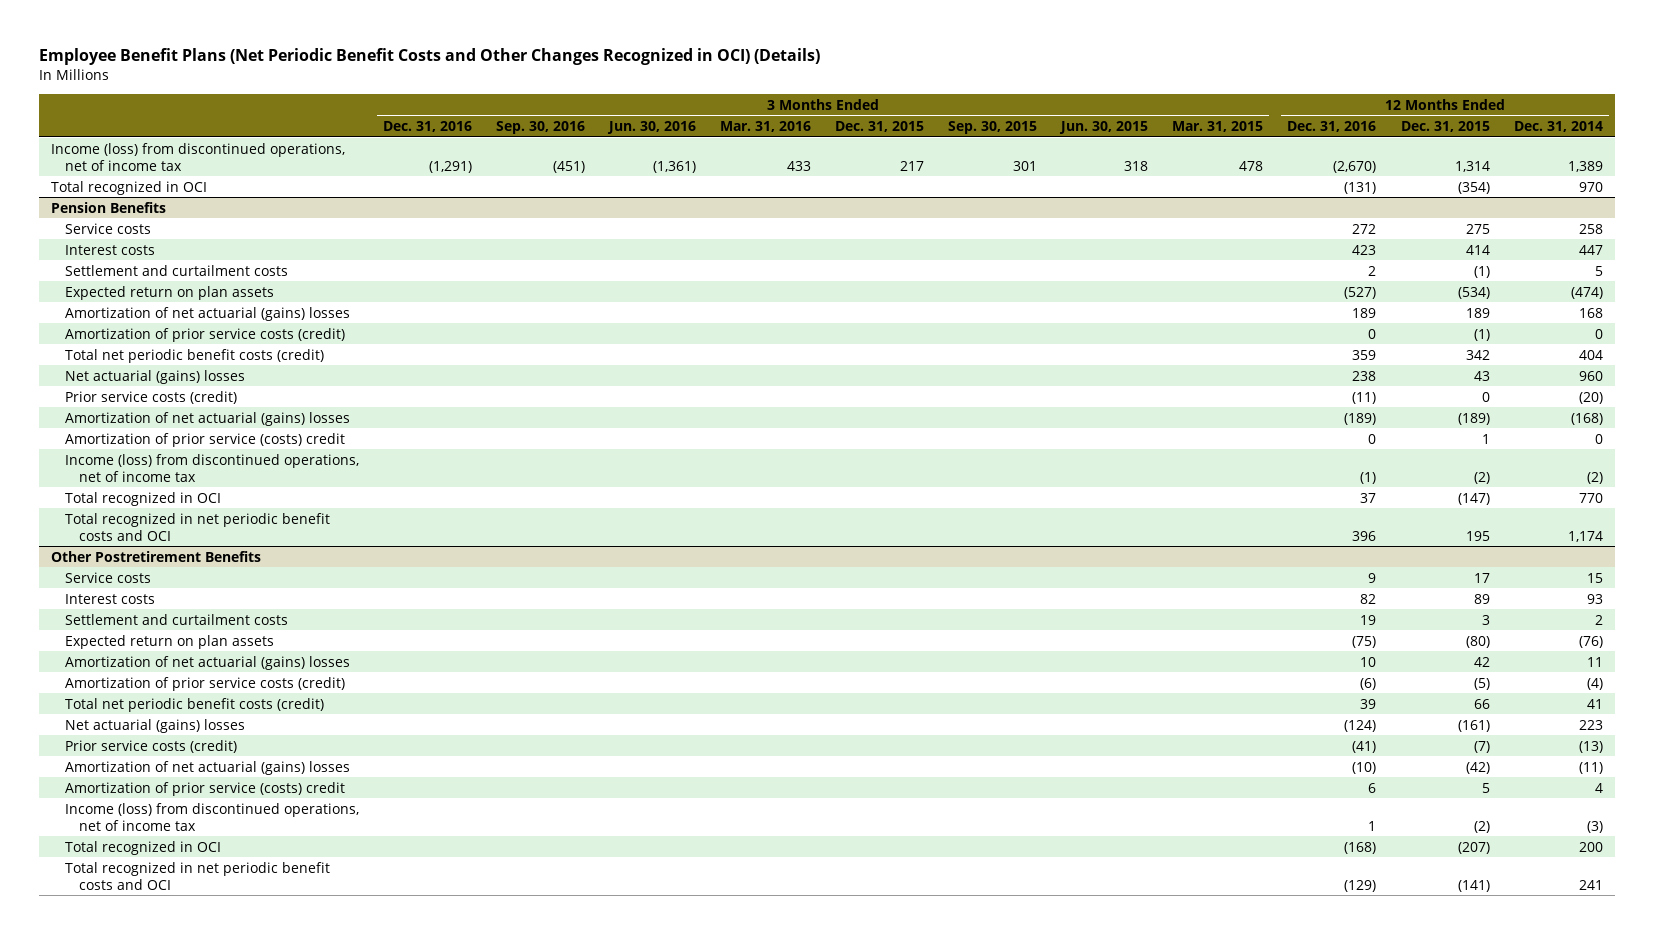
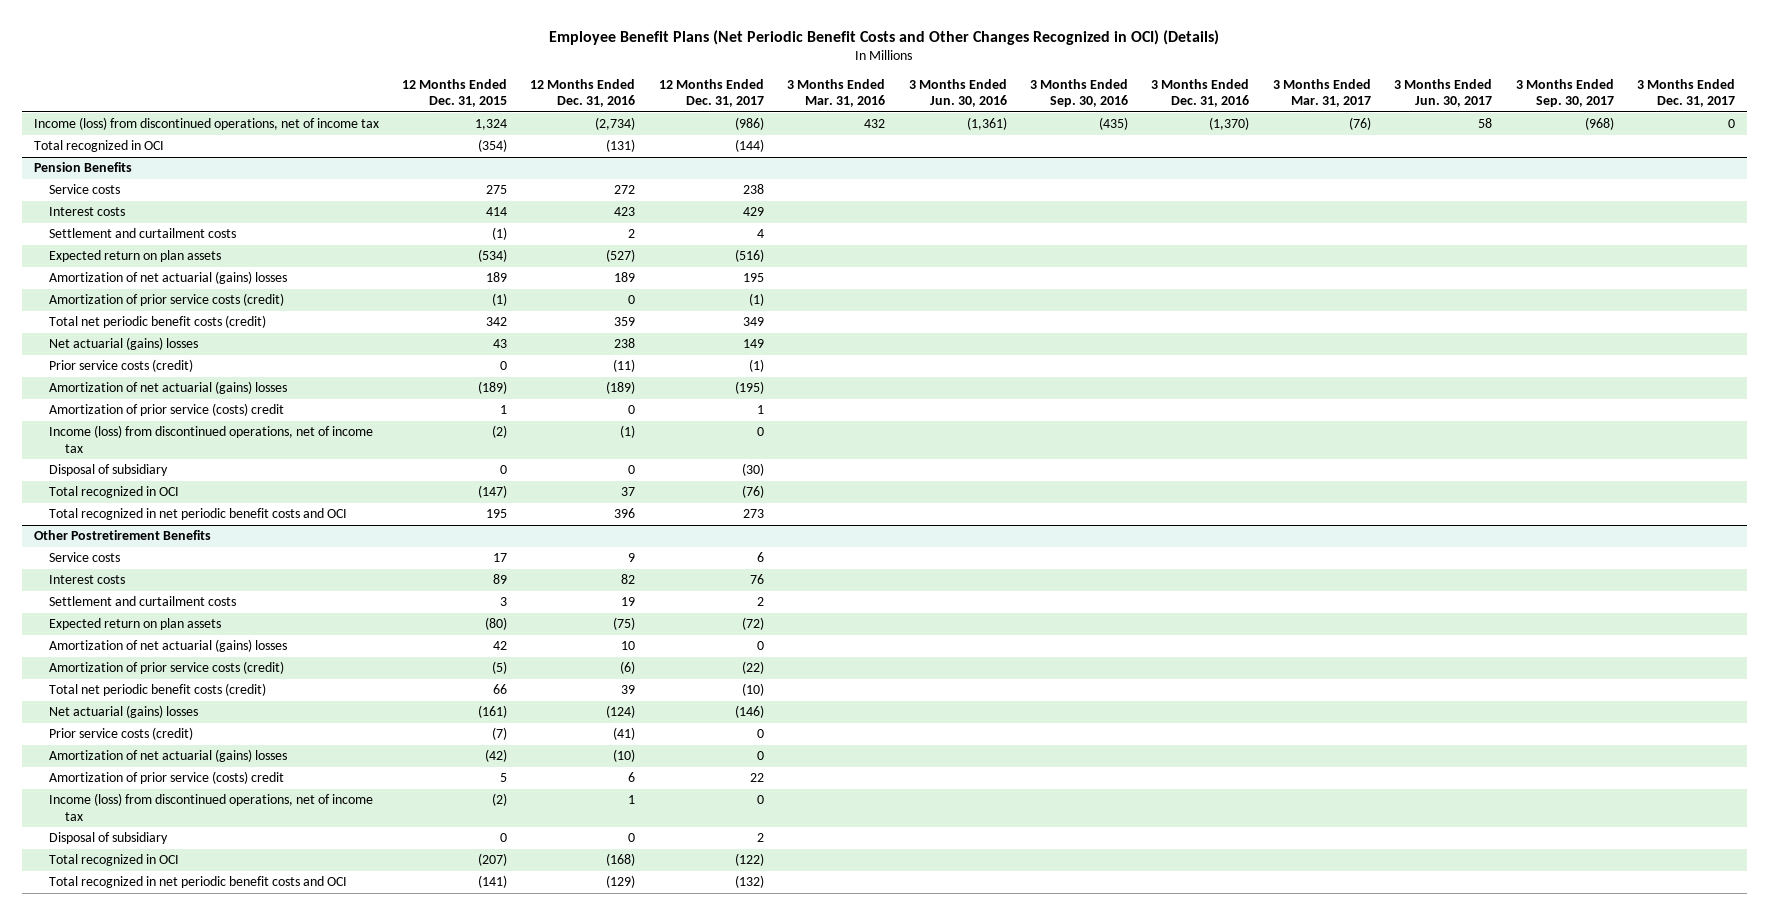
[835,120,925,132] Dec. 31, 2015 -> none
[948,120,1038,134] Sep. 30, 2015 -> none
[1059,120,1149,134] Jun. 30, 2015 -> none
[1172,120,1264,132] Mar. 31, 2015 -> none
[1513,120,1603,132] Dec. 31, 2014 -> none
none -> [658,78,764,108] 12 Months Ended Dec. 31, 2017
none -> [1272,78,1371,108] 3 Months Ended Mar. 31, 2017
none -> [1394,78,1493,108] 3 Months Ended Jun. 30, 2017
none -> [1515,78,1614,108] 3 Months Ended Sep. 30, 2017
none -> [1637,78,1736,108] 3 Months Ended Dec. 31, 2017
[428,160,472,173] (1,291) -> [1209,117,1250,131] (1,370)
[552,160,585,173] (451) -> [1099,117,1129,131] (435)
[787,160,812,171] 433 -> [864,119,886,129] 432
[1333,160,1377,173] (2,670) -> [595,117,636,131] (2,734)
[1454,160,1490,172] 1,314 -> [474,119,507,131] 1,324
none -> [49,464,169,477] Disposal of subsidiary
none -> [49,832,169,845] Disposal of subsidiary

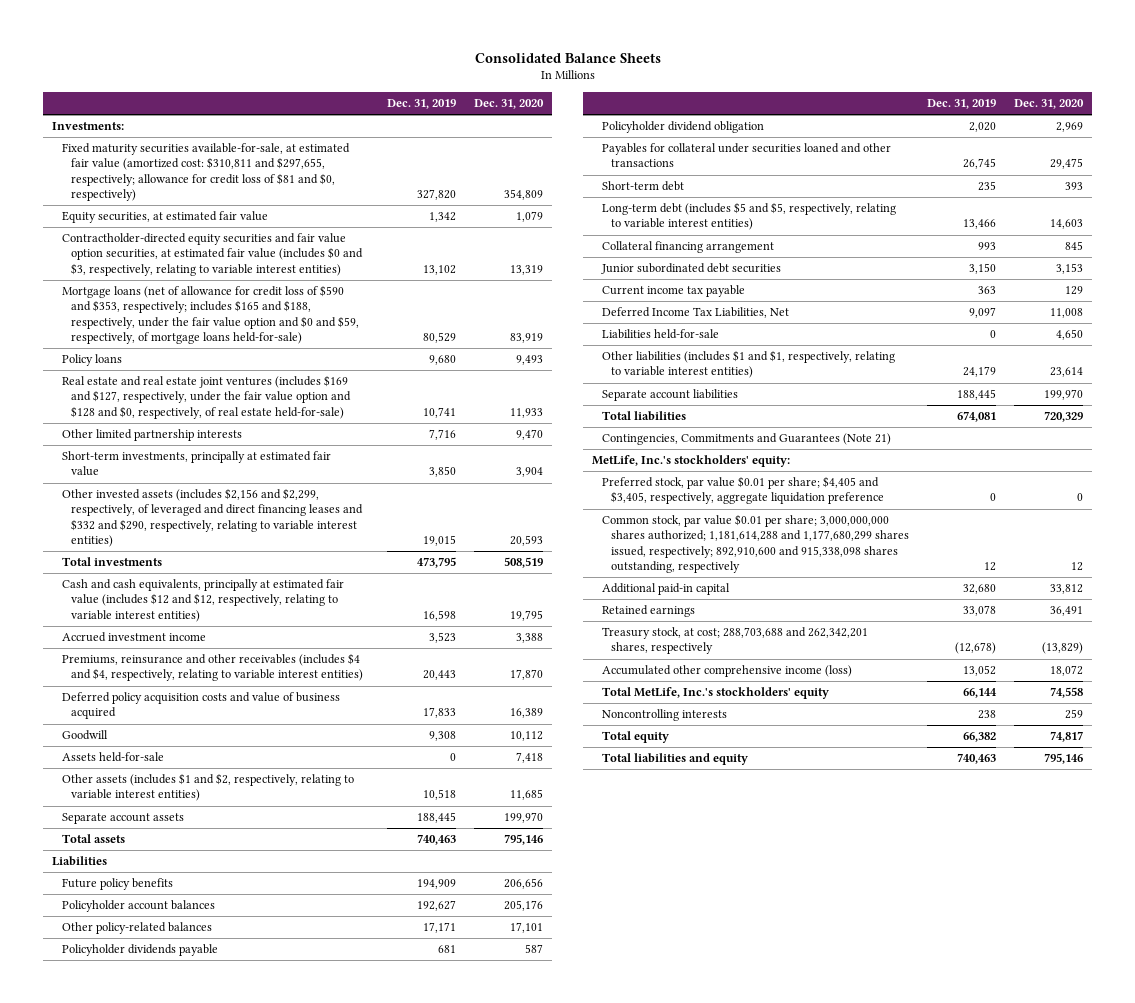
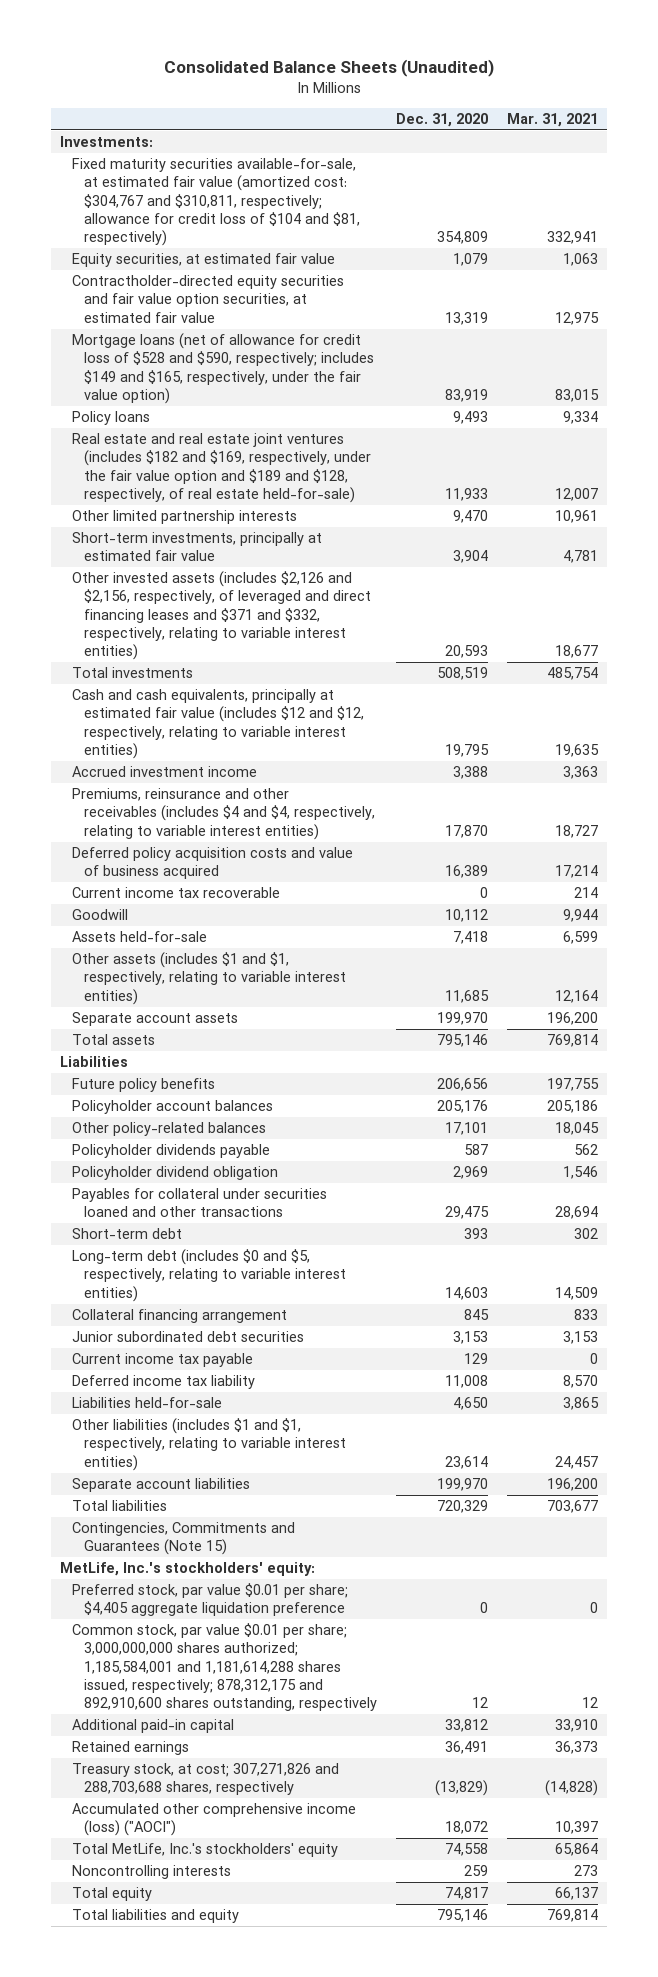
[474,52,661,63] Consolidated Balance Sheets -> [163,59,494,78] Consolidated Balance Sheets (Unaudited)
[387,98,457,109] Dec. 31, 2019 -> none
none -> [506,112,598,127] Mar. 31, 2021
[61,143,350,202] Fixed maturity securities available-for-sale, at estimated fair value (amortized cost: $310,811 and $297,655, respectively; allowance for credit loss of $81 and $0, respectively) -> [72,158,360,247] Fixed maturity securities available-for-sale, at estimated fair value (amortized cost: $304,767 and $310,811, respectively; allowance for credit loss of $104 and $81, respectively)
[61,233,364,276] Contractholder-directed equity securities and fair value option securities, at estimated fair value (includes $0 and $3, respectively, relating to variable interest entities) -> [72,275,345,323] Contractholder-directed equity securities and fair value option securities, at estimated fair value
[61,285,360,345] Mortgage loans (net of allowance for credit loss of $590 and $353, respectively; includes $165 and $188, respectively, under the fair value option and $0 and $59, respectively, of mortgage loans held-for-sale) -> [72,333,374,404] Mortgage loans (net of allowance for credit loss of $528 and $590, respectively; includes $149 and $165, respectively, under the fair value option)
[61,375,352,419] Real estate and real estate joint ventures (includes $169 and $127, respectively, under the fair value option and $128 and $0, respectively, of real estate held-for-sale) -> [72,433,371,503] Real estate and real estate joint ventures (includes $182 and $169, respectively, under the fair value option and $189 and $128, respectively, of real estate held-for-sale)
[61,488,364,548] Other invested assets (includes $2,156 and $2,299, respectively, of leveraged and direct financing leases and $332 and $290, respectively, relating to variable interest entities) -> [72,571,371,661] Other invested assets (includes $2,126 and $2,156, respectively, of leveraged and direct financing leases and $371 and $332, respectively, relating to variable interest entities)
none -> [72,887,281,899] Current income tax recoverable
[61,773,354,802] Other assets (includes $1 and $2, respectively, relating to variable interest entities) -> [72,952,346,1005] Other assets (includes $1 and $1, respectively, relating to variable interest entities)
[601,202,896,231] Long-term debt (includes $5 and $5, respectively, relating to variable interest entities) -> [72,1249,346,1302] Long-term debt (includes $0 and $5, respectively, relating to variable interest entities)
[601,307,789,319] Deferred Income Tax Liabilities, Net -> [72,1375,256,1390] Deferred income tax liability
[601,433,891,446] Contingencies, Commitments and Guarantees (Note 21) -> [72,1522,296,1556] Contingencies, Commitments and Guarantees (Note 15)
[601,476,885,505] Preferred stock, par value $0.01 per share; $4,405 and $3,405, respectively, aggregate liquidation preference -> [72,1583,349,1617] Preferred stock, par value $0.01 per share; $4,405 aggregate liquidation preference
[601,514,910,574] Common stock, par value $0.01 per share; 3,000,000,000 shares authorized; 1,181,614,288 and 1,177,680,299 shares issued, respectively; 892,910,600 and 915,338,098 shares outstanding, respectively -> [72,1623,377,1712] Common stock, par value $0.01 per share; 3,000,000,000 shares authorized; 1,185,584,001 and 1,181,614,288 shares issued, respectively; 878,312,175 and 892,910,600 shares outstanding, respectively
[601,627,868,655] Treasury stock, at cost; 288,703,688 and 262,342,201 shares, respectively -> [72,1763,340,1796] Treasury stock, at cost; 307,271,826 and 288,703,688 shares, respectively
[601,665,852,678] Accumulated other comprehensive income (loss) -> [72,1803,357,1837] Accumulated other comprehensive income (loss) ("AOCI")

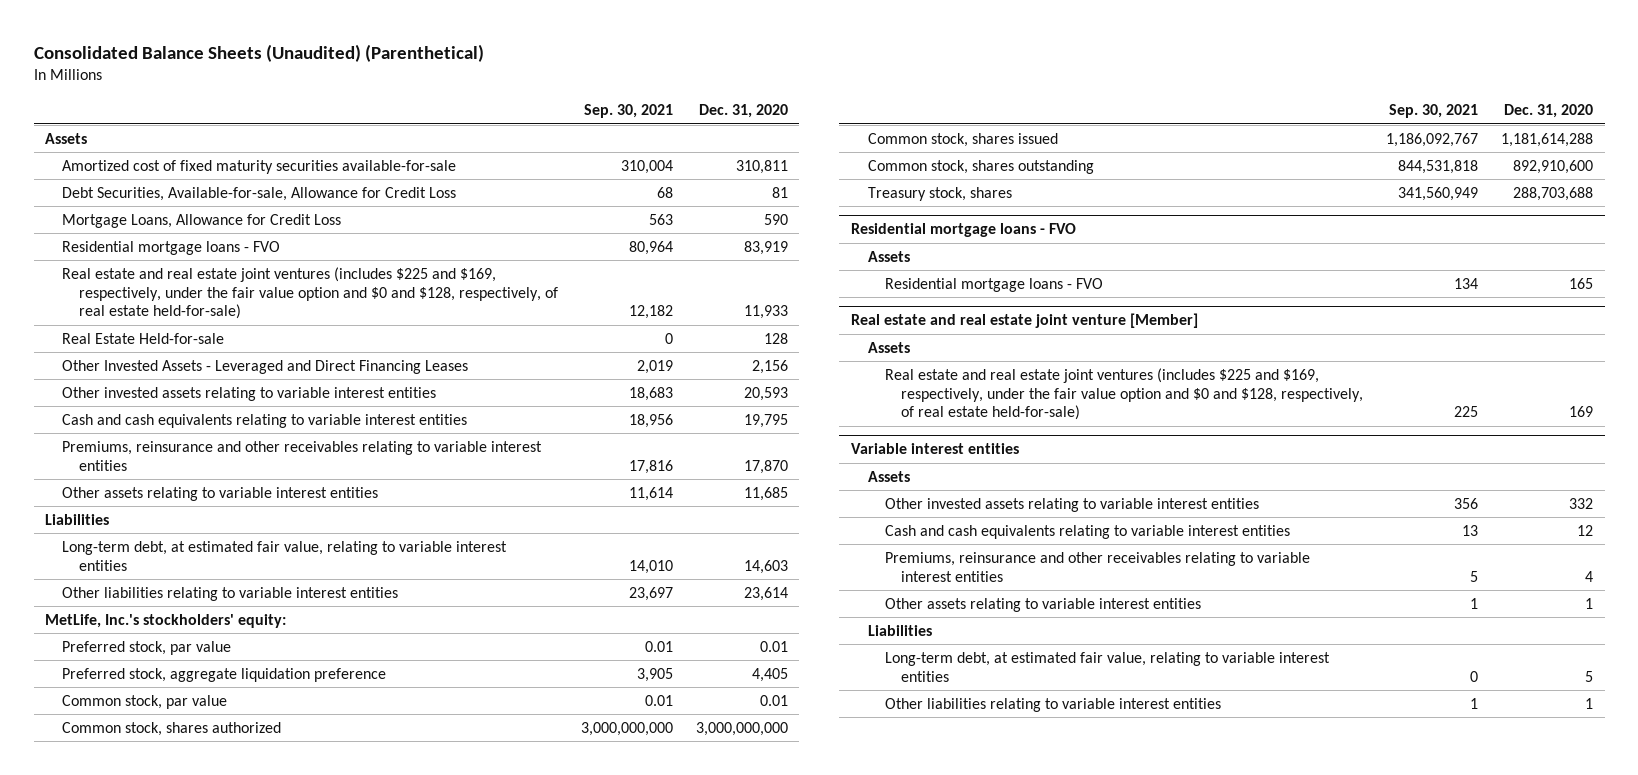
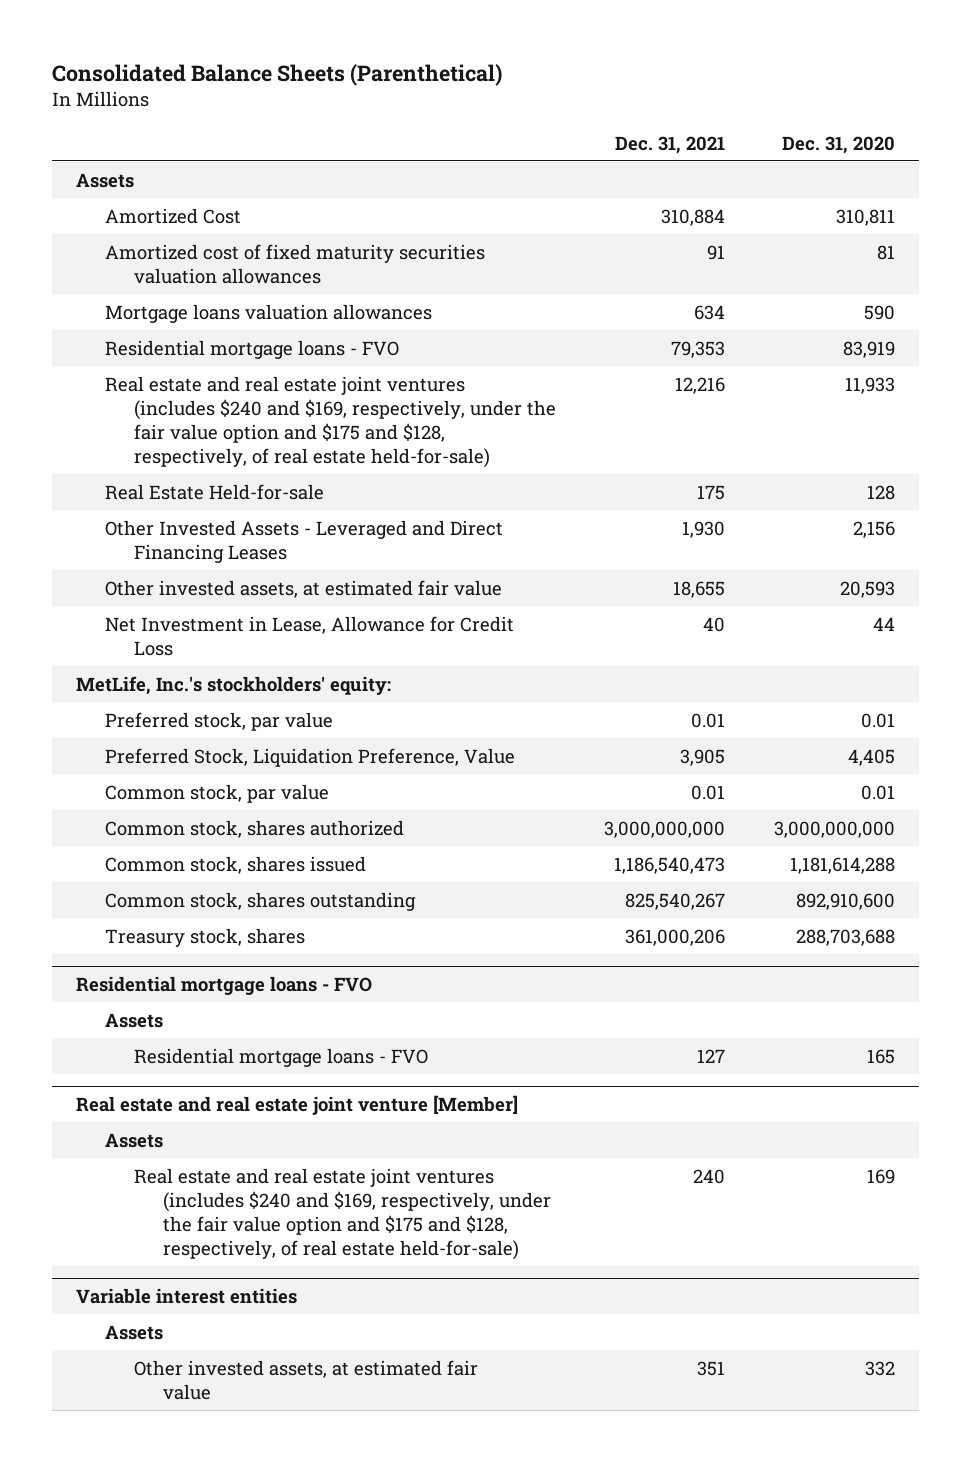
[33,43,484,62] Consolidated Balance Sheets (Unaudited) (Parenthetical) -> [51,63,502,86] Consolidated Balance Sheets (Parenthetical)
[583,104,673,119] Sep. 30, 2021 -> none
none -> [615,135,726,154] Dec. 31, 2021
[61,213,341,228] Mortgage Loans, Allowance for Credit Loss -> none
[61,159,456,174] Amortized cost of fixed maturity securities available-for-sale -> [104,207,241,224] Amortized Cost
[61,186,456,201] Debt Securities, Available-for-sale, Allowance for Credit Loss -> [104,243,485,284] Amortized cost of fixed maturity securities valuation allowances
none -> [104,303,432,323] Mortgage loans valuation allowances
[61,266,558,320] Real estate and real estate joint ventures (includes $225 and $169, respectively, under the fair value option and $0 and $128, respectively, of real estate held-for-sale) -> [104,375,556,469] Real estate and real estate joint ventures (includes $240 and $169, respectively, under the fair value option and $175 and $128, respectively, of real estate held-for-sale)
[61,413,467,428] Cash and cash equivalents relating to variable interest entities -> none
[61,440,542,471] Premiums, reinsurance and other receivables relating to variable interest entities -> none
[61,486,378,501] Other assets relating to variable interest entities -> none
[44,513,109,525] Liabilities -> none
[61,540,507,571] Long-term debt, at estimated fair value, relating to variable interest entities -> none
[61,586,398,601] Other liabilities relating to variable interest entities -> none
[61,386,436,401] Other invested assets relating to variable interest entities -> [104,579,502,598] Other invested assets, at estimated fair value
none -> [104,615,514,656] Net Investment in Lease, Allowance for Credit Loss
[61,667,386,682] Preferred stock, aggregate liquidation preference -> [104,747,515,767] Preferred Stock, Liquidation Preference, Value
[884,367,1364,421] Real estate and real estate joint ventures (includes $225 and $169, respectively, under the fair value option and $0 and $128, respectively, of real estate held-for-sale) -> [133,1167,551,1261] Real estate and real estate joint ventures (includes $240 and $169, respectively, under the fair value option and $175 and $128, respectively, of real estate held-for-sale)
[884,524,1290,539] Cash and cash equivalents relating to variable interest entities -> none
[884,551,1310,582] Premiums, reinsurance and other receivables relating to variable interest entities -> none
[884,597,1201,612] Other assets relating to variable interest entities -> none
[867,624,932,636] Liabilities -> none
[884,651,1330,682] Long-term debt, at estimated fair value, relating to variable interest entities -> none
[884,697,1221,712] Other liabilities relating to variable interest entities -> none
[884,497,1259,512] Other invested assets relating to variable interest entities -> [133,1359,478,1400] Other invested assets, at estimated fair value

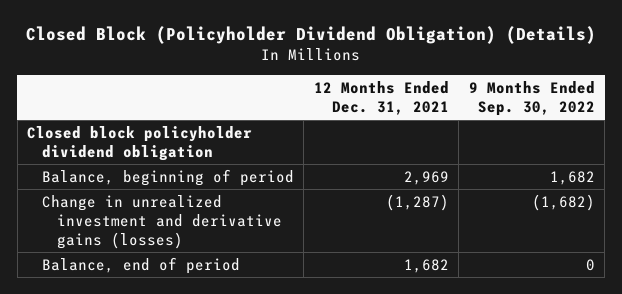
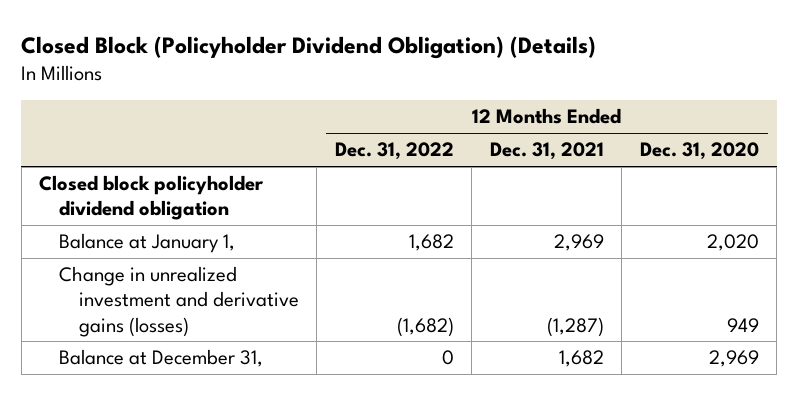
[468,80,595,116] 9 Months Ended Sep. 30, 2022 -> none
none -> [334,142,454,161] Dec. 31, 2022
none -> [639,142,759,161] Dec. 31, 2020
[41,168,294,186] Balance, beginning of period -> [59,233,236,254] Balance at January 1,
[41,256,240,274] Balance, end of period -> [59,349,264,368] Balance at December 31,

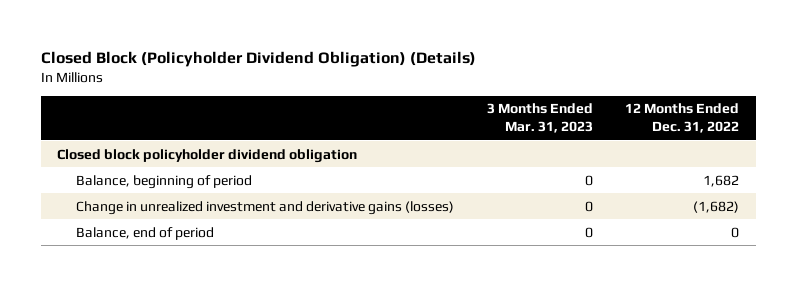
[489,142,604,161] Dec. 31, 2021 -> none
[639,142,759,161] Dec. 31, 2020 -> none
none -> [486,103,593,133] 3 Months Ended Mar. 31, 2023
[59,233,236,254] Balance at January 1, -> [76,174,253,189] Balance, beginning of period
[59,349,264,368] Balance at December 31, -> [76,226,215,240] Balance, end of period

